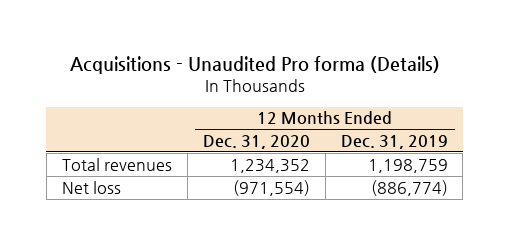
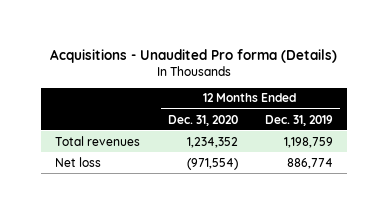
[370,179,448,196] (886,774) -> [286,157,333,169] 886,774

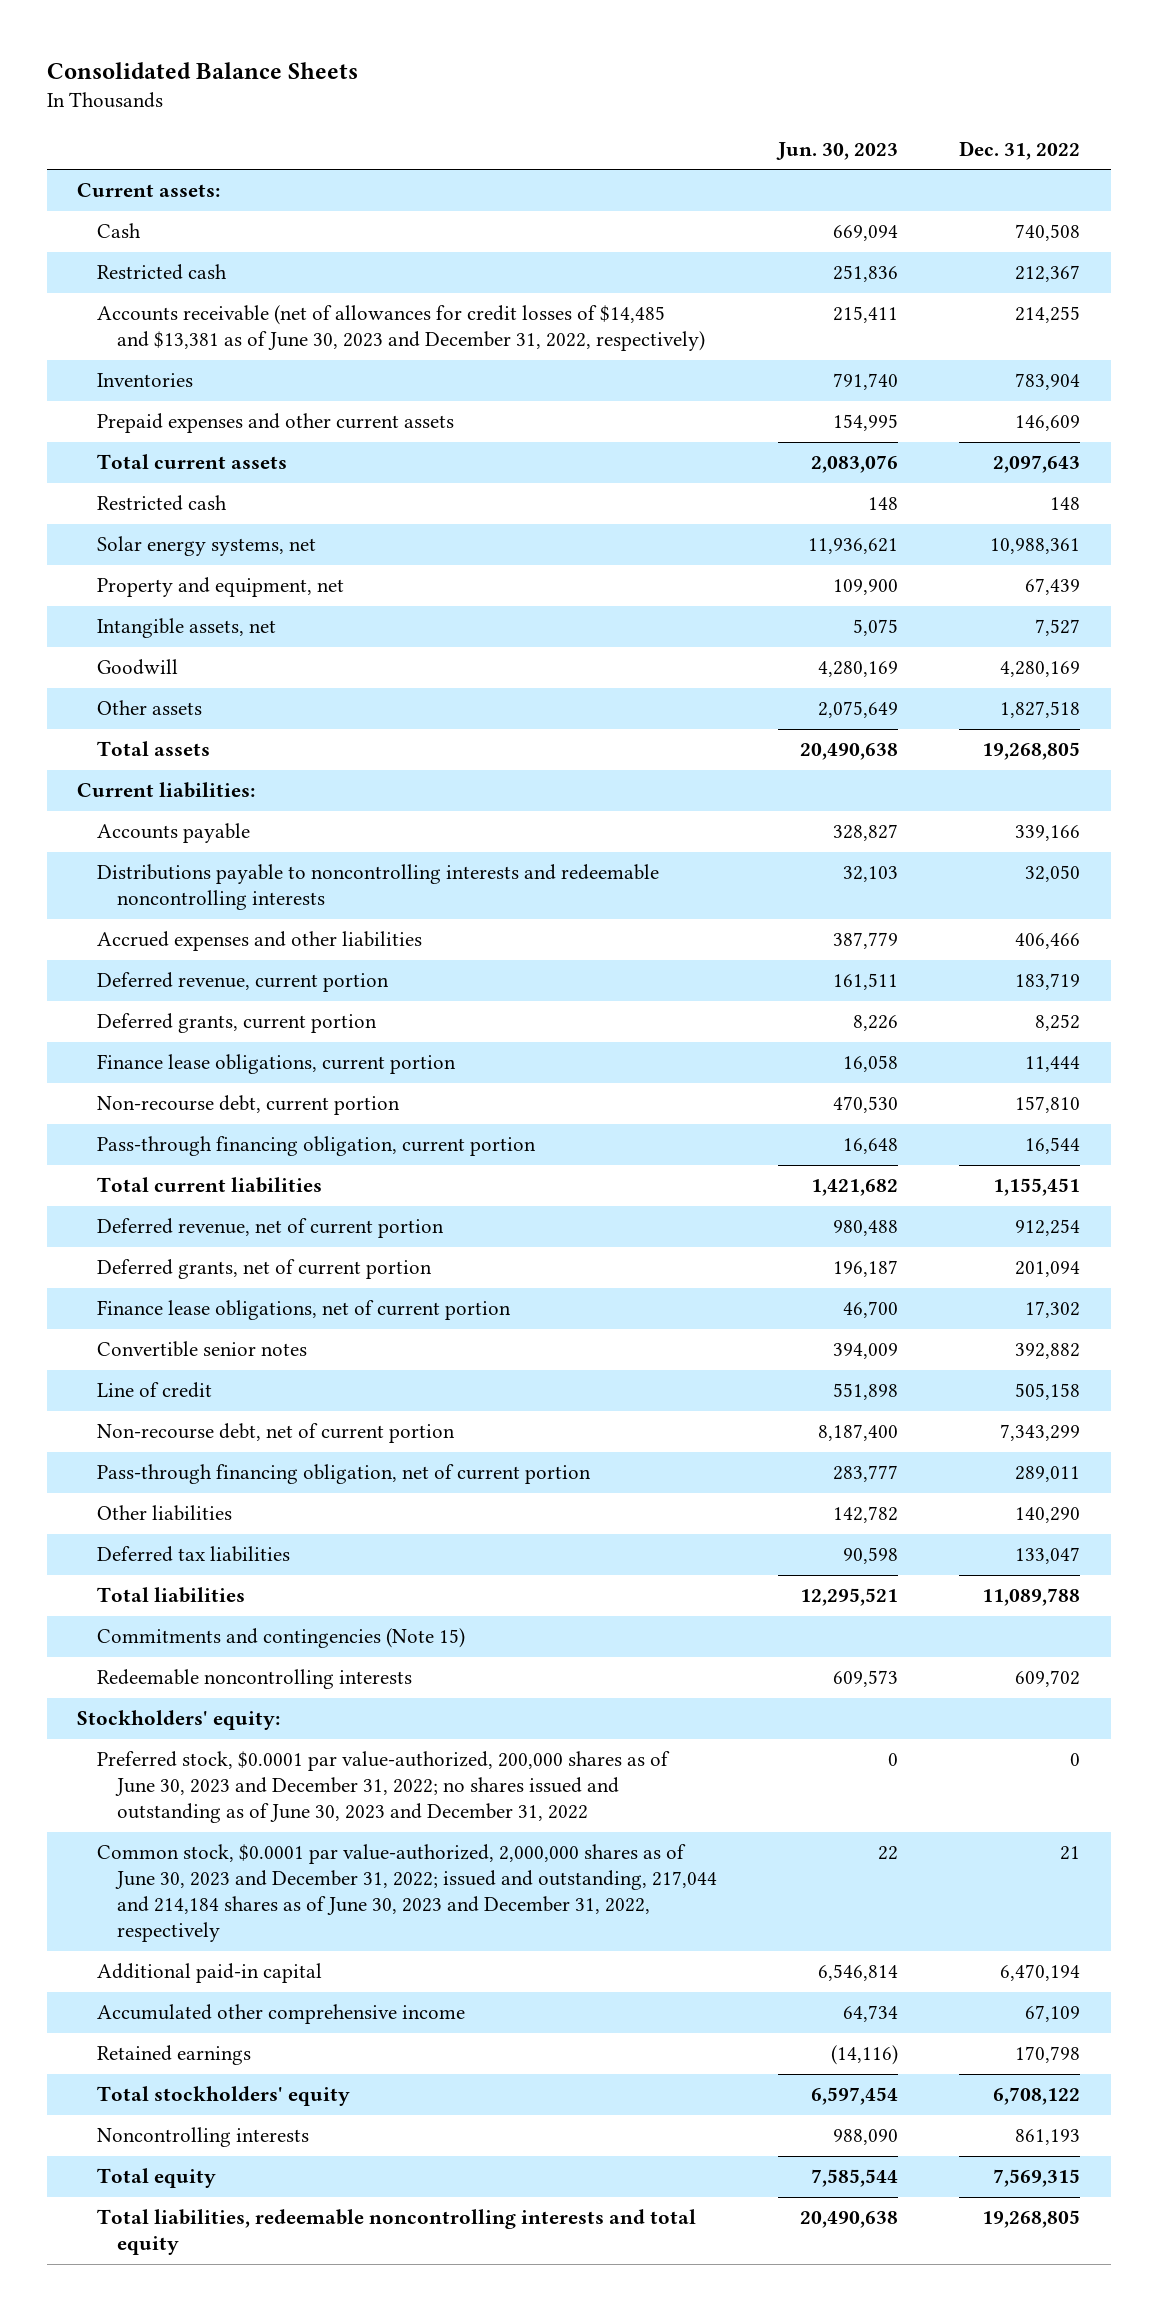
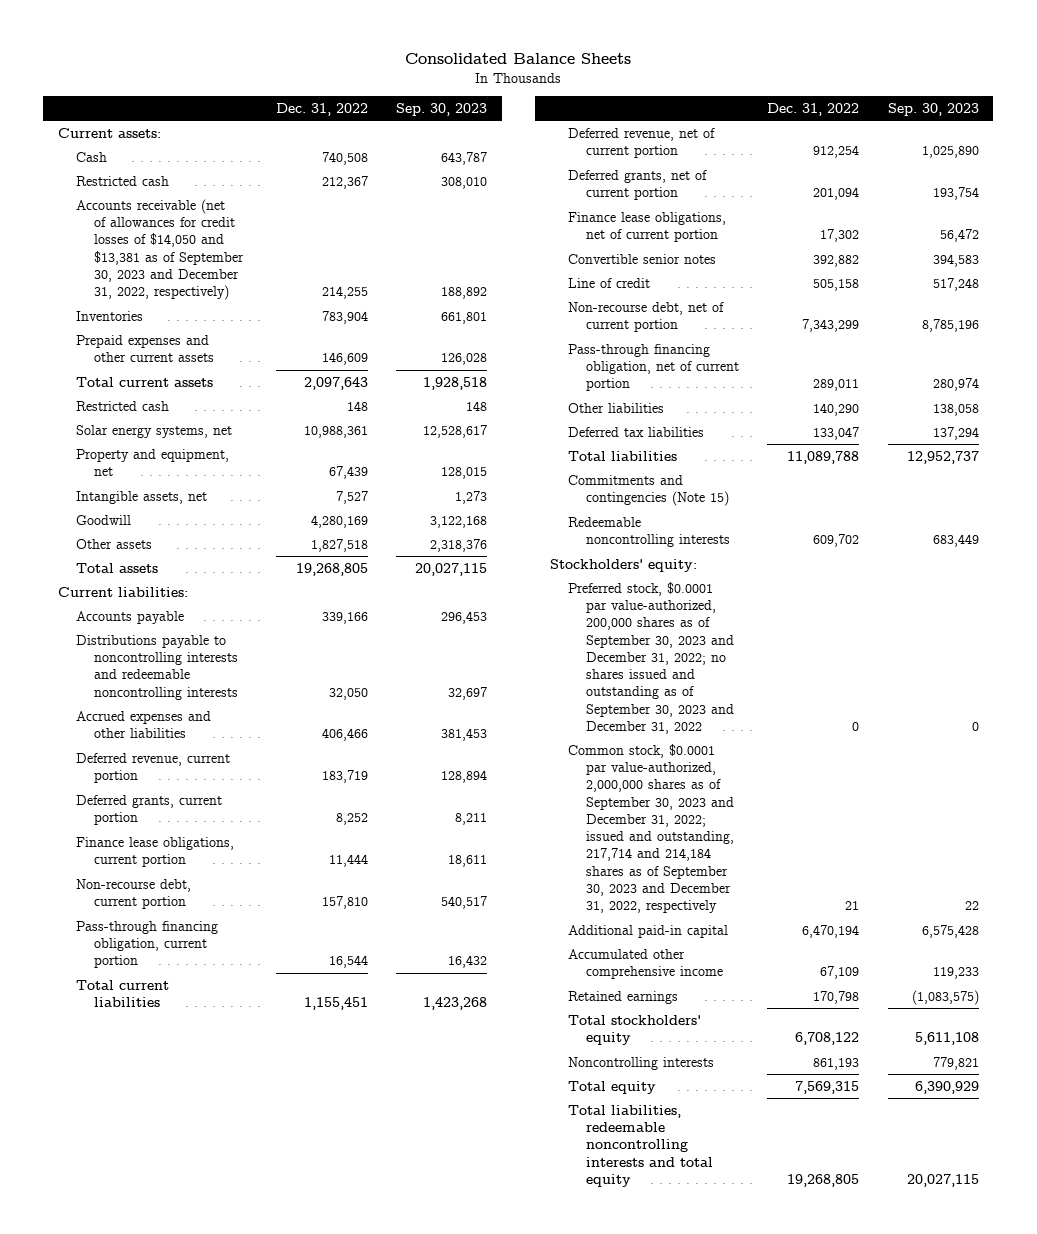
[776,141,899,160] Jun. 30, 2023 -> none
none -> [396,102,488,116] Sep. 30, 2023
[97,305,706,352] Accounts receivable (net of allowances for credit losses of $14,485 and $13,381 as of June 30, 2023 and December 31, 2022, respectively) -> [75,198,244,301] Accounts receivable (net of allowances for credit losses of $14,050 and $13,381 as of September 30, 2023 and December 31, 2022, respectively)
[97,1751,671,1824] Preferred stock, $0.0001 par value-authorized, 200,000 shares as of June 30, 2023 and December 31, 2022; no shares issued and outstanding as of June 30, 2023 and December 31, 2022 -> [567,581,734,734] Preferred stock, $0.0001 par value-authorized, 200,000 shares as of September 30, 2023 and December 31, 2022; no shares issued and outstanding as of September 30, 2023 and December 31, 2022
[97,1844,718,1943] Common stock, $0.0001 par value-authorized, 2,000,000 shares as of June 30, 2023 and December 31, 2022; issued and outstanding, 217,044 and 214,184 shares as of June 30, 2023 and December 31, 2022, respectively -> [567,743,734,914] Common stock, $0.0001 par value-authorized, 2,000,000 shares as of September 30, 2023 and December 31, 2022; issued and outstanding, 217,714 and 214,184 shares as of September 30, 2023 and December 31, 2022, respectively

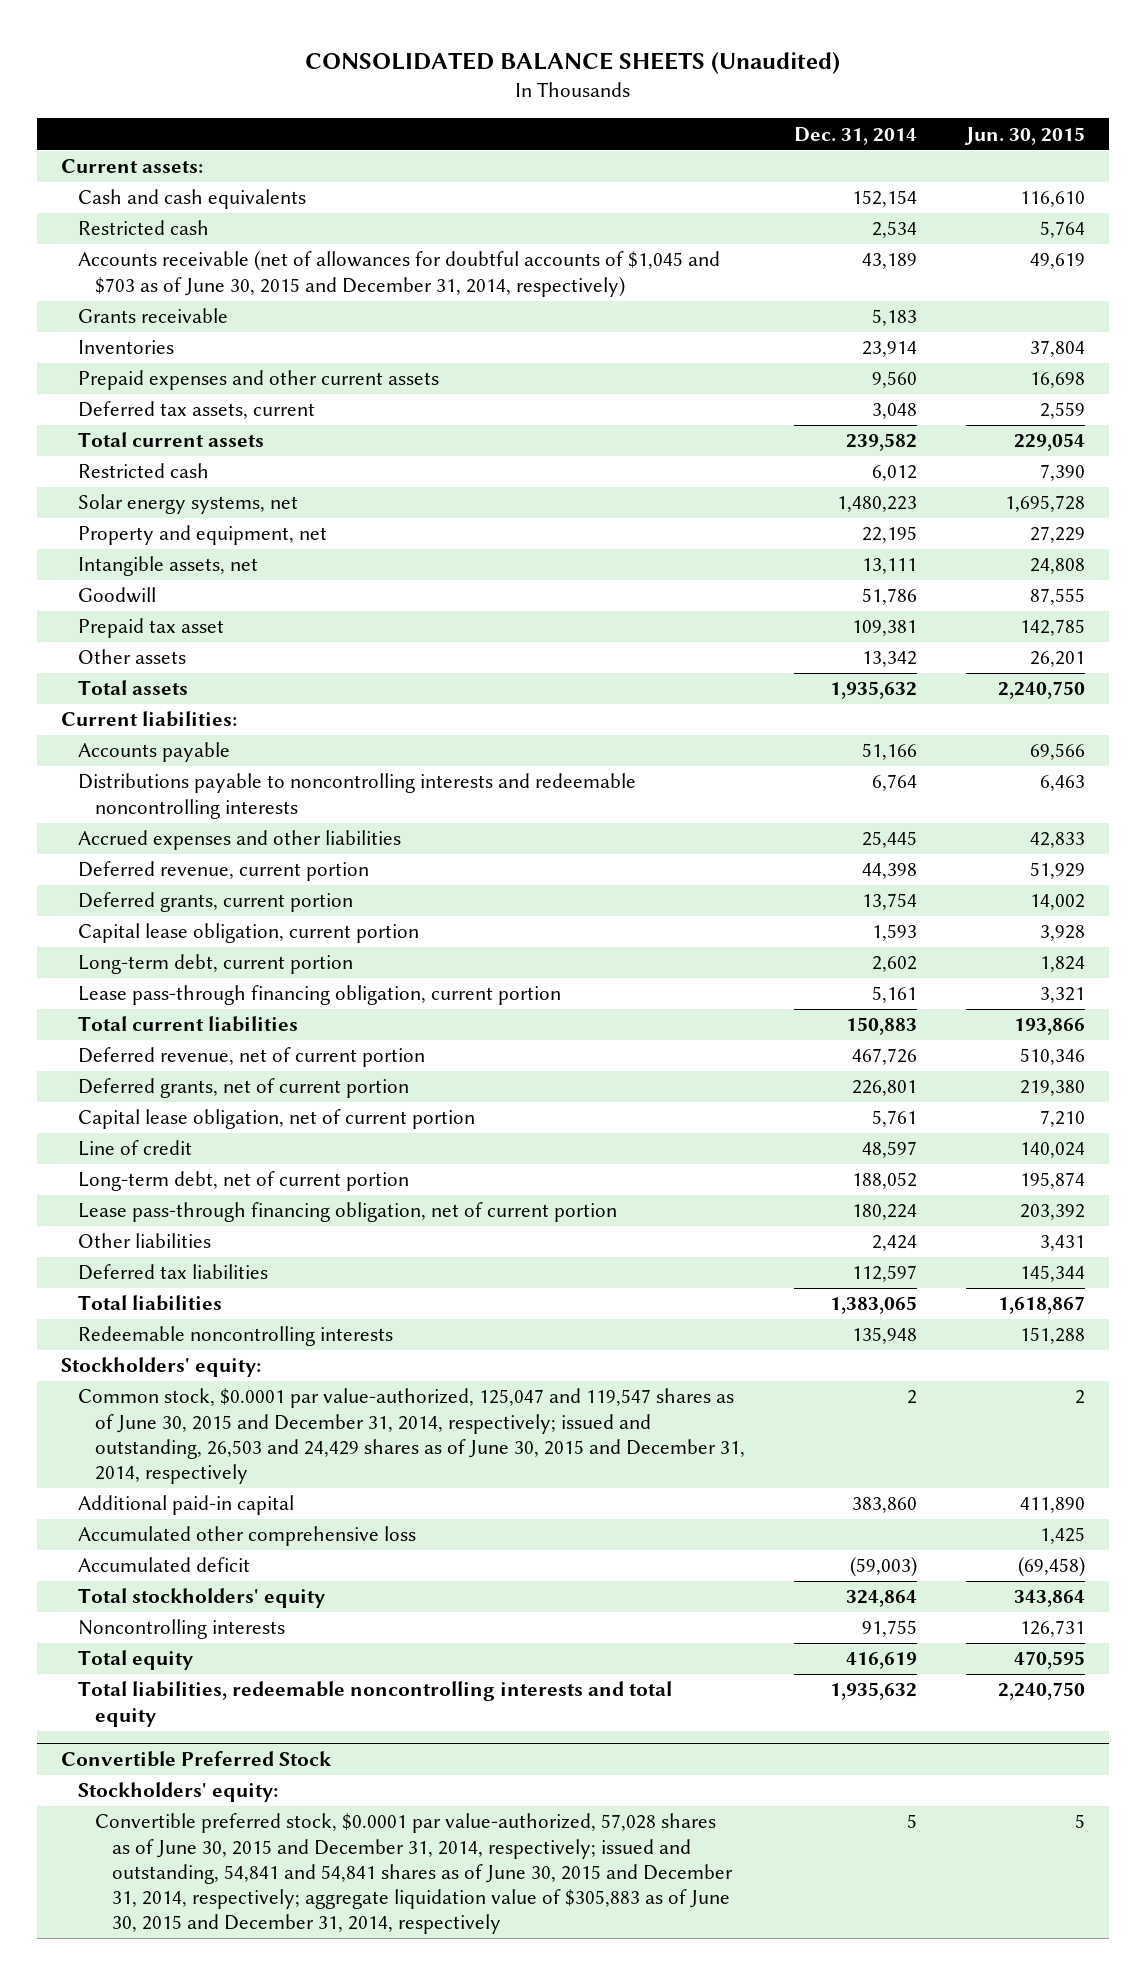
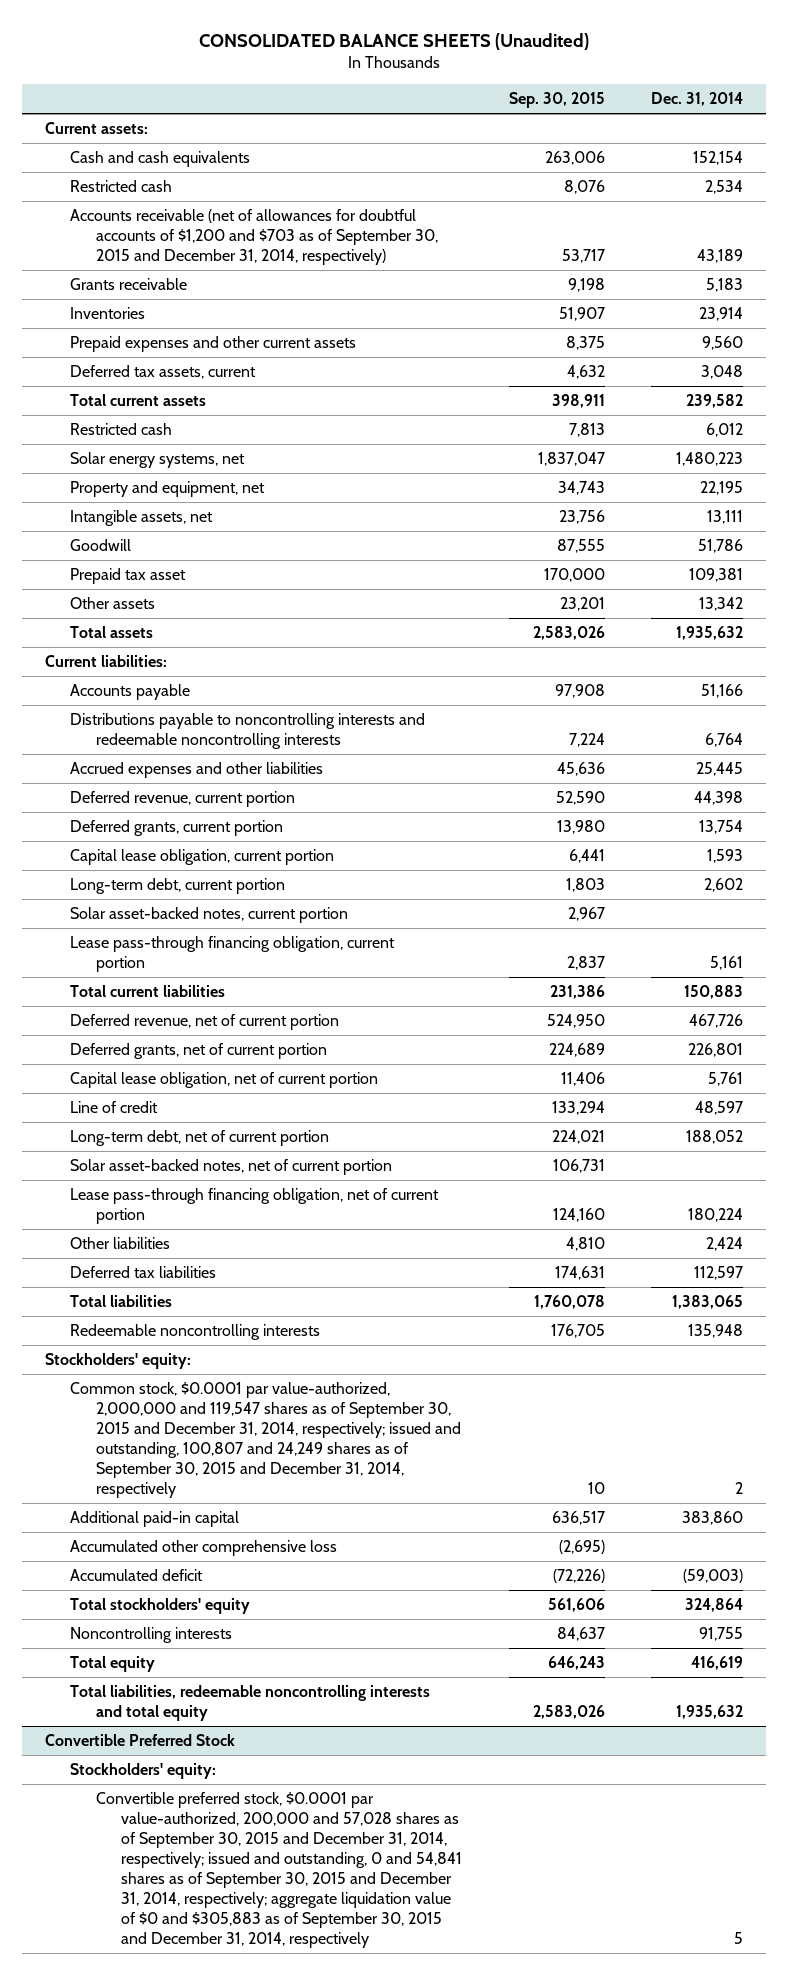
[963,126,1085,145] Jun. 30, 2015 -> none
none -> [508,92,605,109] Sep. 30, 2015
[78,251,721,297] Accounts receivable (net of allowances for doubtful accounts of $1,045 and $703 as of June 30, 2015 and December 31, 2014, respectively) -> [70,208,438,266] Accounts receivable (net of allowances for doubtful accounts of $1,200 and $703 as of September 30, 2015 and December 31, 2014, respectively)
none -> [70,906,349,923] Solar asset-backed notes, current portion
none -> [70,1158,393,1175] Solar asset-backed notes, net of current portion
[78,1388,746,1485] Common stock, $0.0001 par value-authorized, 125,047 and 119,547 shares as of June 30, 2015 and December 31, 2014, respectively; issued and outstanding, 26,503 and 24,429 shares as of June 30, 2015 and December 31, 2014, respectively -> [70,1381,461,1499] Common stock, $0.0001 par value-authorized, 2,000,000 and 119,547 shares as of September 30, 2015 and December 31, 2014, respectively; issued and outstanding, 100,807 and 24,249 shares as of September 30, 2015 and December 31, 2014, respectively
[95,1813,734,1935] Convertible preferred stock, $0.0001 par value-authorized, 57,028 shares as of June 30, 2015 and December 31, 2014, respectively; issued and outstanding, 54,841 and 54,841 shares as of June 30, 2015 and December 31, 2014, respectively; aggregate liquidation value of $305,883 as of June 30, 2015 and December 31, 2014, respectively -> [95,1791,463,1949] Convertible preferred stock, $0.0001 par value-authorized, 200,000 and 57,028 shares as of September 30, 2015 and December 31, 2014, respectively; issued and outstanding, 0 and 54,841 shares as of September 30, 2015 and December 31, 2014, respectively; aggregate liquidation value of $0 and $305,883 as of September 30, 2015 and December 31, 2014, respectively

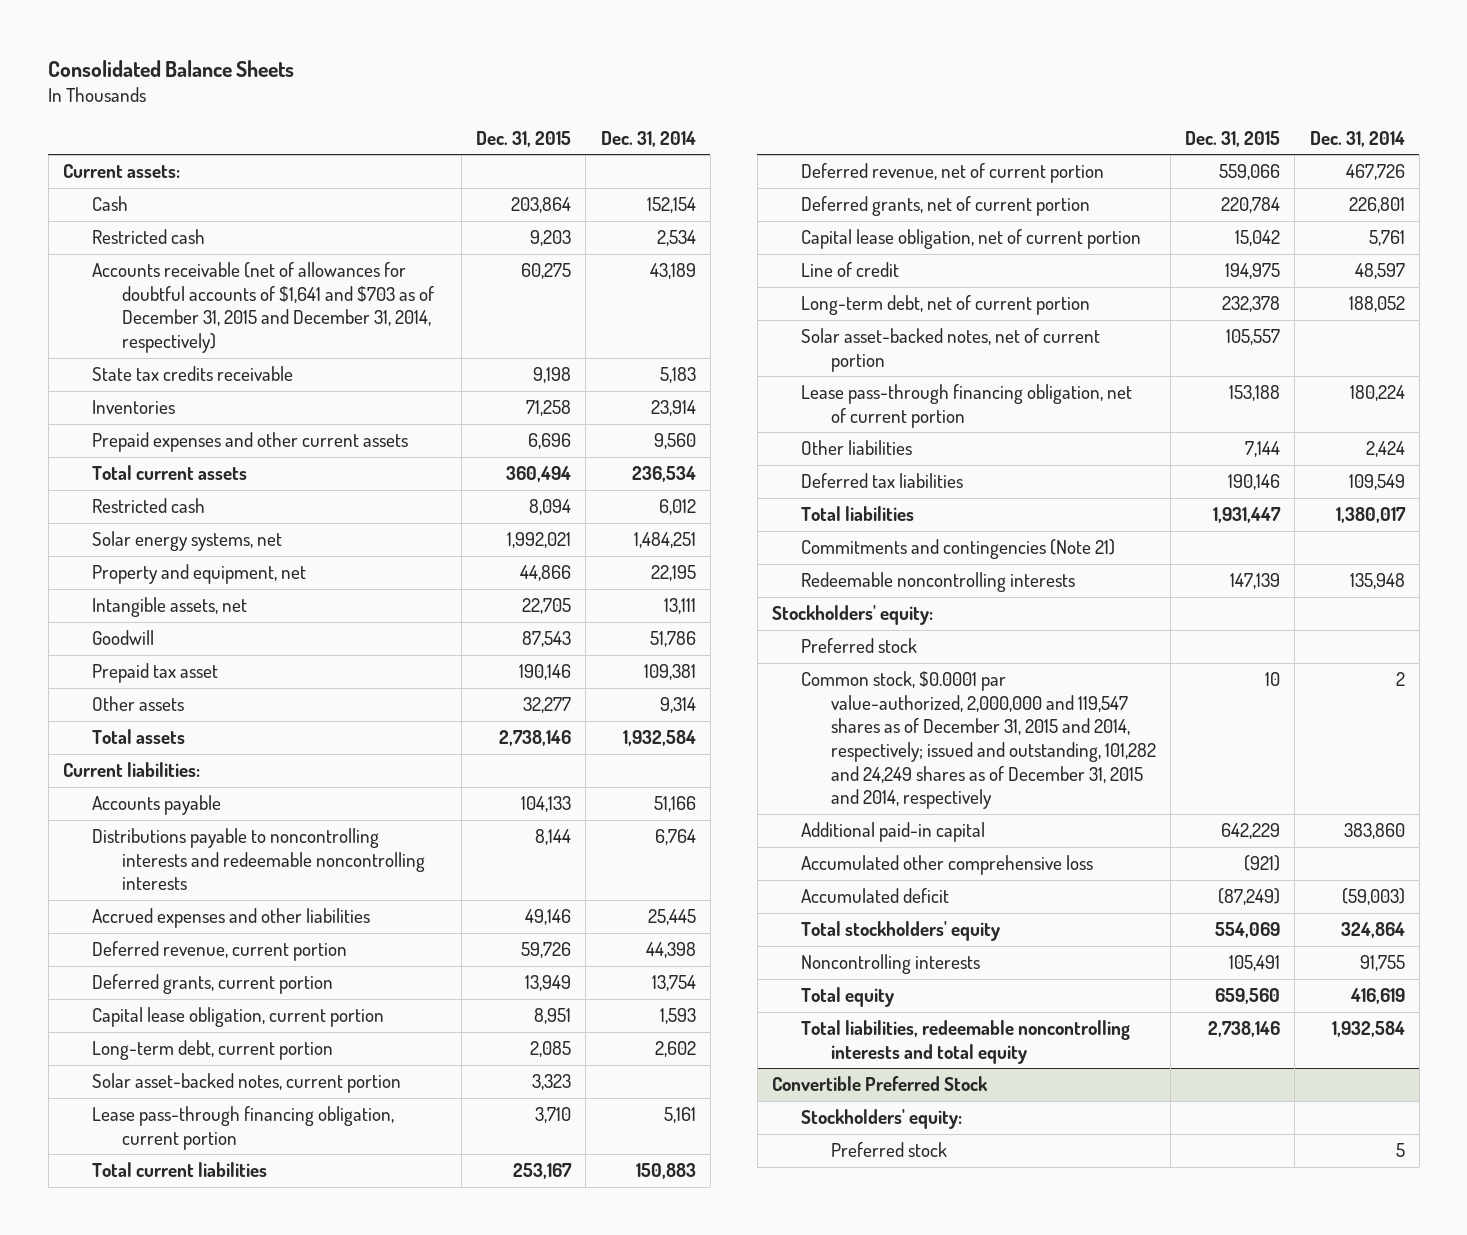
[198,32,589,50] CONSOLIDATED BALANCE SHEETS (Unaudited) -> [48,60,295,78] Consolidated Balance Sheets
[508,92,605,109] Sep. 30, 2015 -> none
none -> [476,130,572,147] Dec. 31, 2015
[70,150,251,167] Cash and cash equivalents -> [92,196,129,212] Cash
[70,208,438,266] Accounts receivable (net of allowances for doubtful accounts of $1,200 and $703 as of September 30, 2015 and December 31, 2014, respectively) -> [92,262,434,353] Accounts receivable (net of allowances for doubtful accounts of $1,641 and $703 as of December 31, 2015 and December 31, 2014, respectively)
[70,277,188,290] Grants receivable -> [92,366,294,382] State tax credits receivable
[70,364,257,379] Deferred tax assets, current -> none
[685,393,743,408] 239,582 -> [631,466,696,483] 236,534
[675,451,743,466] 1,480,223 -> [633,532,696,549] 1,484,251
[698,596,743,611] 13,342 -> [659,697,696,714] 9,314
[675,625,743,640] 1,935,632 -> [622,730,696,747] 1,932,584
[693,1265,743,1280] 112,597 -> [1348,474,1405,491] 109,549
[671,1294,743,1309] 1,383,065 -> [1335,507,1406,524] 1,380,017
none -> [801,539,1116,560] Commitments and contingencies (Note 21)
none -> [801,638,918,654] Preferred stock
[70,1381,461,1499] Common stock, $0.0001 par value-authorized, 2,000,000 and 119,547 shares as of September 30, 2015 and December 31, 2014, respectively; issued and outstanding, 100,807 and 24,249 shares as of September 30, 2015 and December 31, 2014, respectively -> [801,671,1156,810] Common stock, $0.0001 par value-authorized, 2,000,000 and 119,547 shares as of December 31, 2015 and 2014, respectively; issued and outstanding, 101,282 and 24,249 shares as of December 31, 2015 and 2014, respectively
[675,1704,743,1719] 1,935,632 -> [1331,1021,1405,1038] 1,932,584
[95,1791,463,1949] Convertible preferred stock, $0.0001 par value-authorized, 200,000 and 57,028 shares as of September 30, 2015 and December 31, 2014, respectively; issued and outstanding, 0 and 54,841 shares as of September 30, 2015 and December 31, 2014, respectively; aggregate liquidation value of $0 and $305,883 as of September 30, 2015 and December 31, 2014, respectively -> [830,1142,947,1158] Preferred stock

